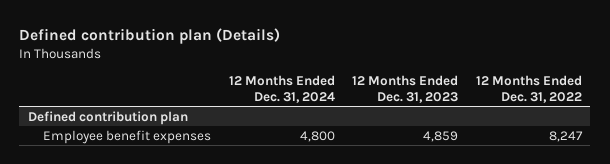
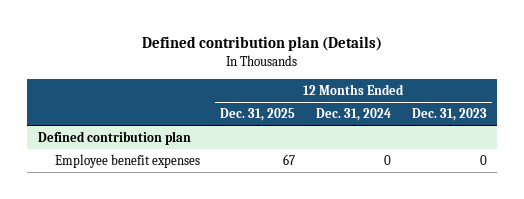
[475,74,582,103] 12 Months Ended Dec. 31, 2022 -> none
none -> [220,108,296,122] Dec. 31, 2025
[299,130,335,142] 4,800 -> [383,155,391,166] 0
[423,130,459,142] 4,859 -> [479,155,487,166] 0

